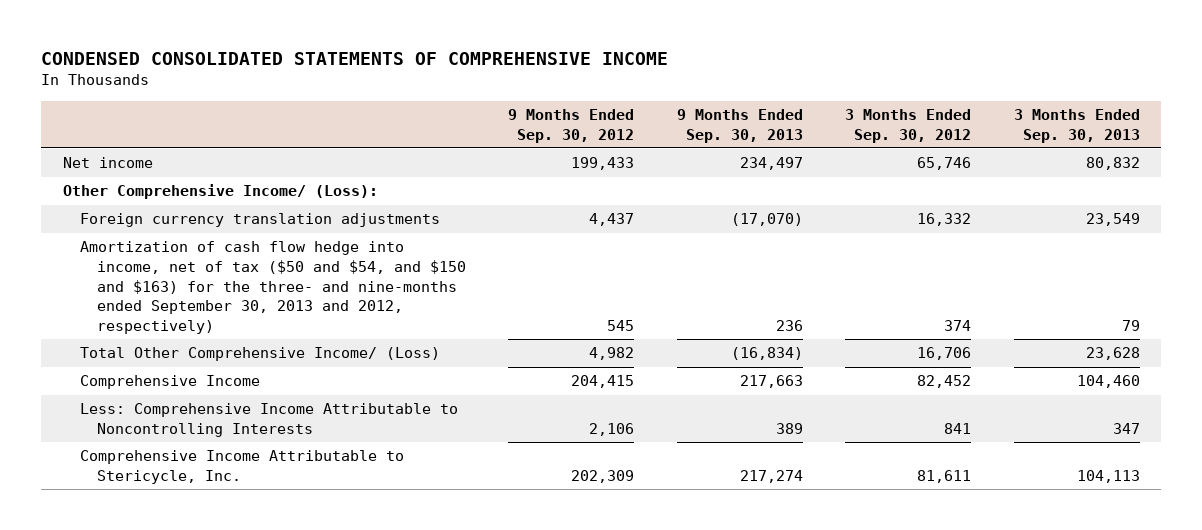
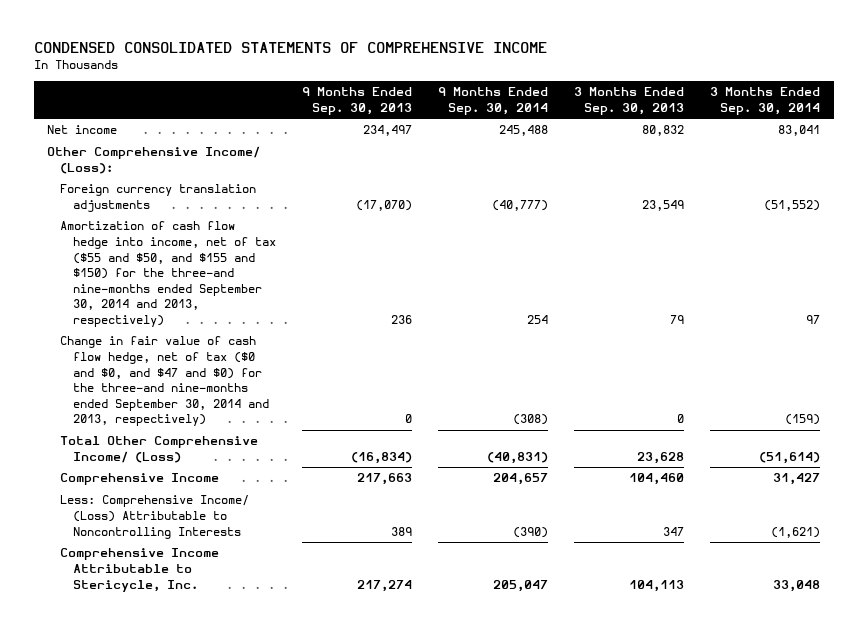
[508,109,635,143] 9 Months Ended Sep. 30, 2012 -> none
[845,109,972,143] 3 Months Ended Sep. 30, 2012 -> none
none -> [438,87,549,115] 9 Months Ended Sep. 30, 2014
none -> [710,87,821,115] 3 Months Ended Sep. 30, 2014
[79,241,466,334] Amortization of cash flow hedge into income, net of tax ($50 and $54, and $150 and $163) for the three- and nine-months ended September 30, 2013 and 2012, respectively) -> [60,221,276,327] Amortization of cash flow hedge into income, net of tax ($55 and $50, and $155 and $150) for the three-and nine-months ended September 30, 2014 and 2013, respectively)
none -> [60,336,269,427] Change in fair value of cash flow hedge, net of tax ($0 and $0, and $47 and $0) for the three-and nine-months ended September 30, 2014 and 2013, respectively)
[79,403,458,438] Less: Comprehensive Income Attributable to Noncontrolling Interests -> [60,495,250,539] Less: Comprehensive Income/ (Loss) Attributable to Noncontrolling Interests

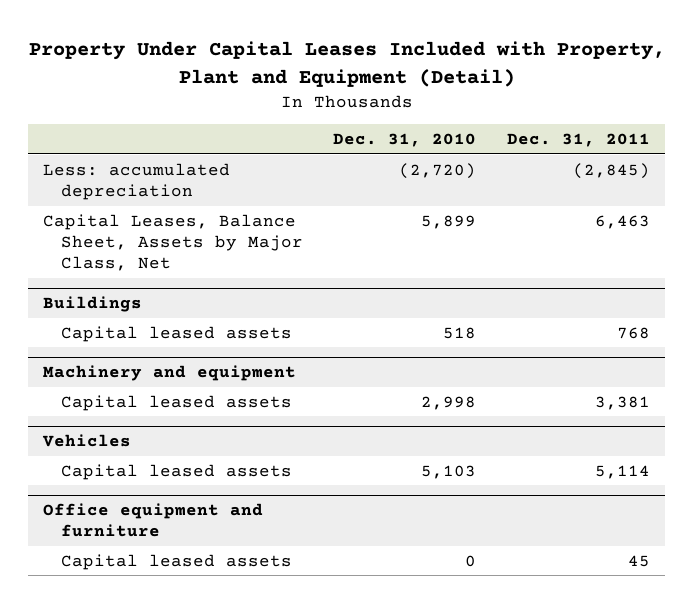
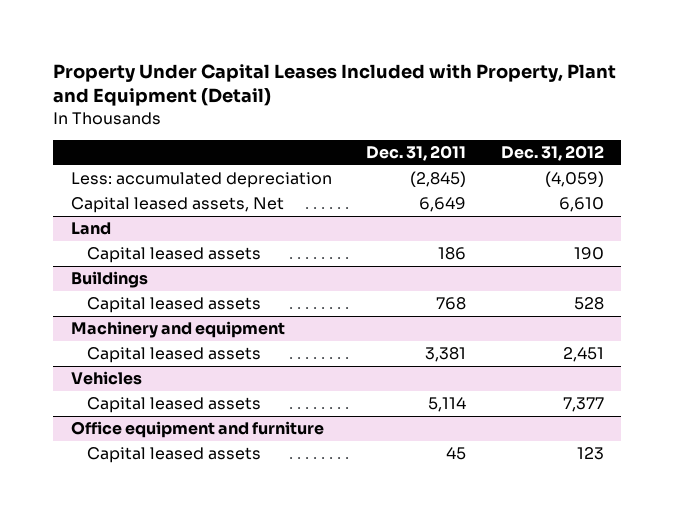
[333,133,477,148] Dec. 31, 2010 -> none
none -> [501,144,605,161] Dec. 31, 2012
[43,213,303,271] Capital Leases, Balance Sheet, Assets by Major Class, Net -> [70,197,284,214] Capital leased assets, Net
[595,214,651,229] 6,463 -> [419,197,467,213] 6,649
none -> [70,222,111,236] Land
none -> [87,247,262,264] Capital leased assets

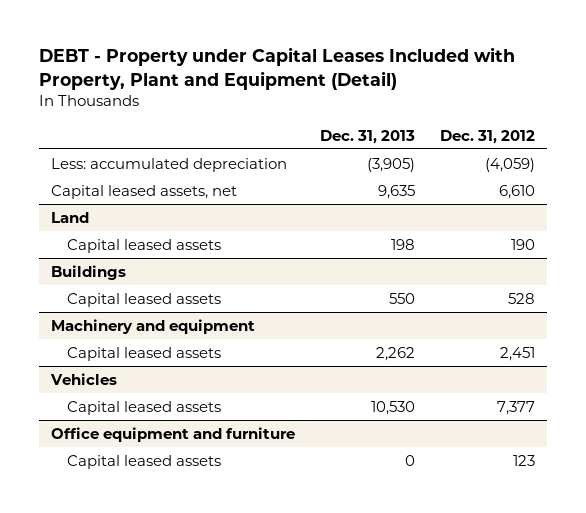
[53,63,617,107] Property Under Capital Leases Included with Property, Plant and Equipment (Detail) -> [38,47,515,90] DEBT - Property under Capital Leases Included with Property, Plant and Equipment (Detail)
[366,144,467,161] Dec. 31, 2011 -> none
none -> [320,129,416,144] Dec. 31, 2013
[70,197,284,214] Capital leased assets, Net -> [51,184,238,199] Capital leased assets, net

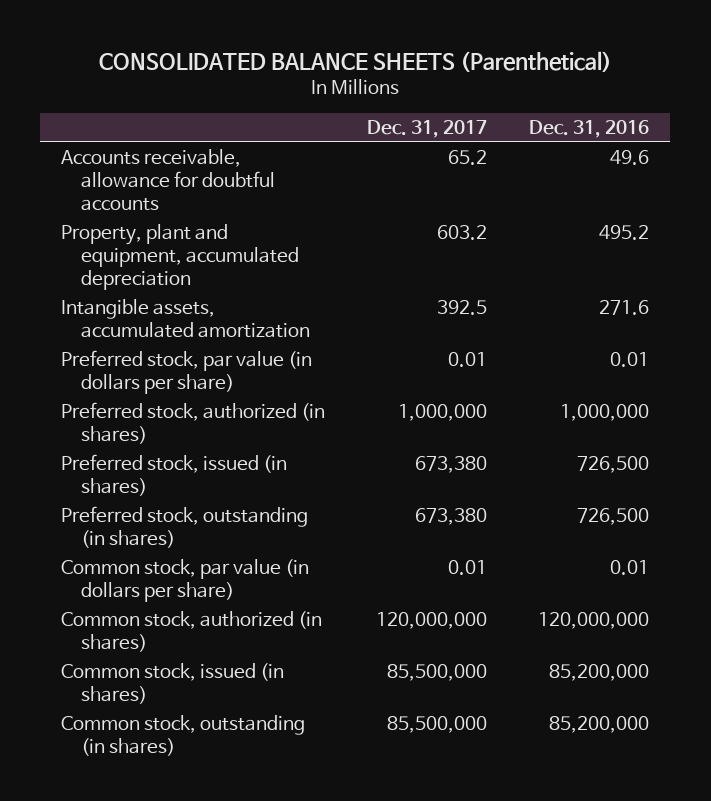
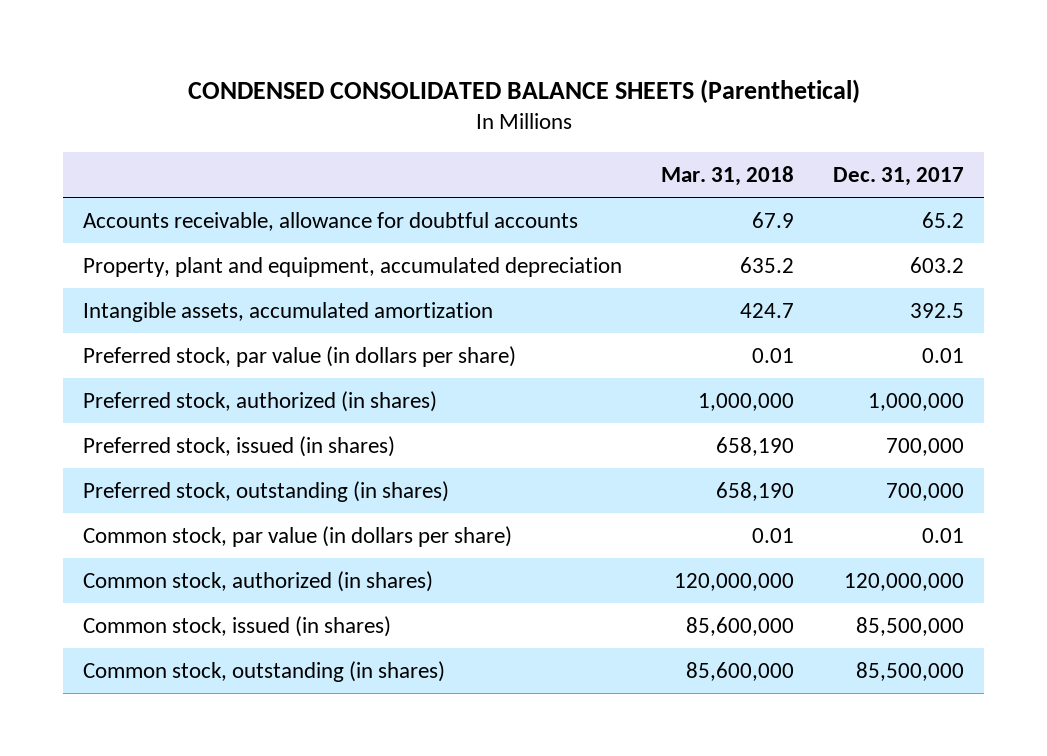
[99,51,613,73] CONSOLIDATED BALANCE SHEETS (Parenthetical) -> [187,78,860,103] CONDENSED CONSOLIDATED BALANCE SHEETS (Parenthetical)
[529,119,650,138] Dec. 31, 2016 -> none
none -> [661,165,795,186] Mar. 31, 2018
[415,456,488,474] 673,380 -> [886,438,965,457] 700,000
[415,508,488,526] 673,380 -> [886,483,965,502] 700,000

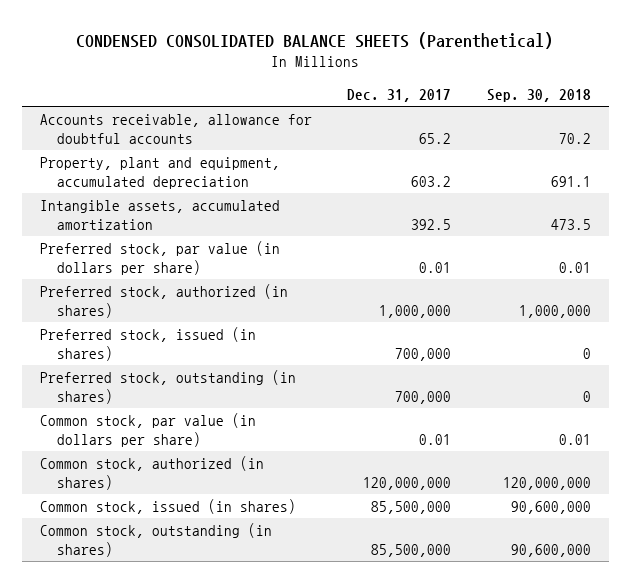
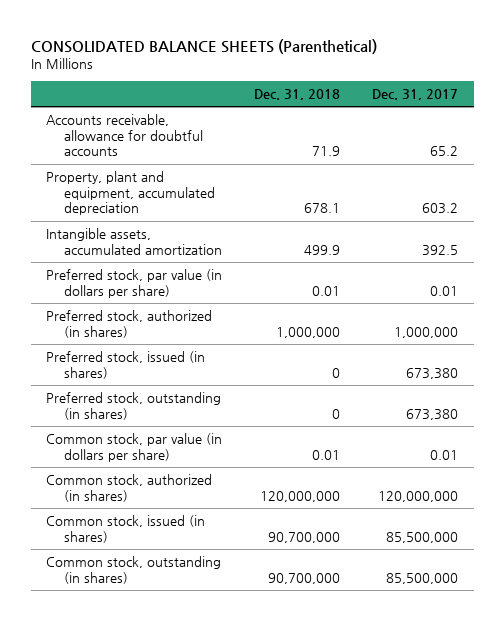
[76,31,554,49] CONDENSED CONSOLIDATED BALANCE SHEETS (Parenthetical) -> [30,38,377,54] CONSOLIDATED BALANCE SHEETS (Parenthetical)
[486,88,591,102] Sep. 30, 2018 -> none
none -> [254,89,341,101] Dec. 31, 2018
[395,347,452,361] 700,000 -> [405,367,458,379] 673,380
[395,390,452,404] 700,000 -> [405,408,458,420] 673,380

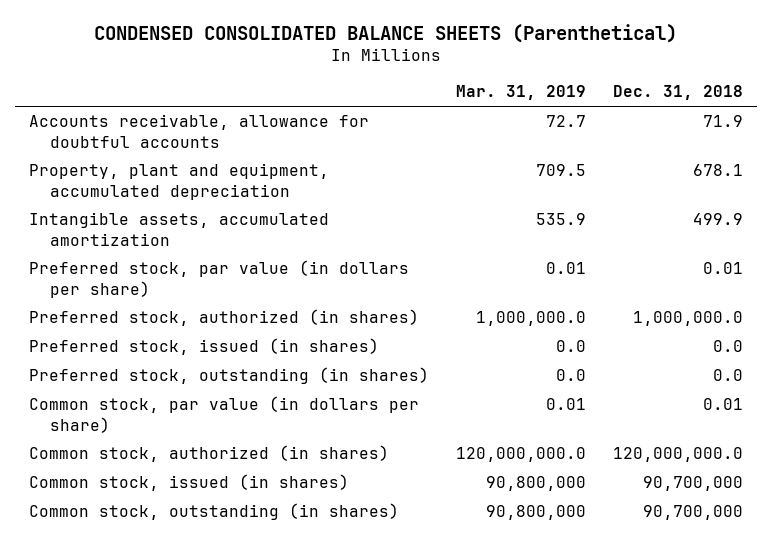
[30,38,377,54] CONSOLIDATED BALANCE SHEETS (Parenthetical) -> [93,23,677,43] CONDENSED CONSOLIDATED BALANCE SHEETS (Parenthetical)
[371,89,458,101] Dec. 31, 2017 -> none
none -> [455,85,586,101] Mar. 31, 2019
[276,326,341,338] 1,000,000 -> [632,311,743,327] 1,000,000.0
[332,367,341,378] 0 -> [712,340,743,353] 0.0
[332,408,341,419] 0 -> [712,369,743,382] 0.0
[260,490,341,502] 120,000,000 -> [612,447,743,463] 120,000,000.0

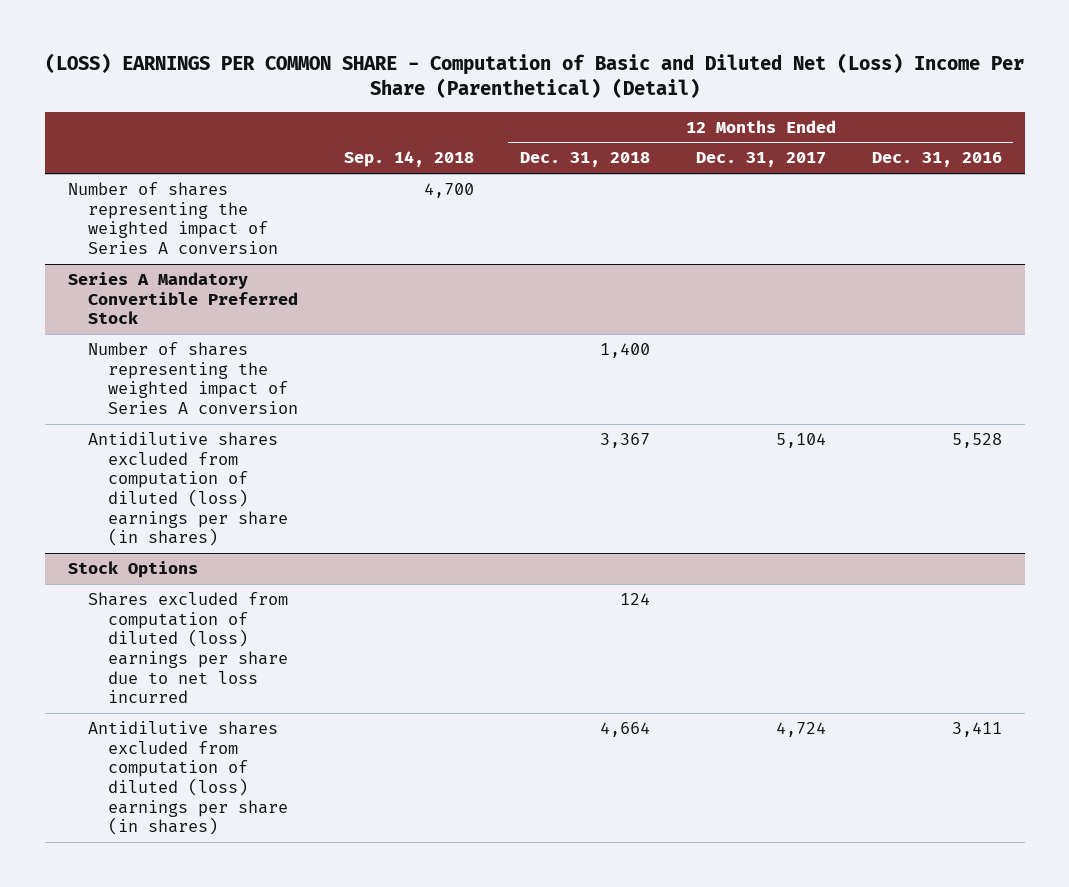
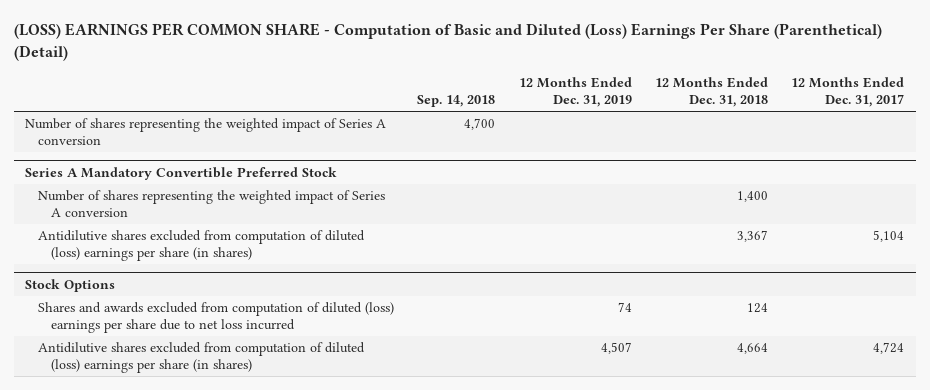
[44,52,1024,99] (LOSS) EARNINGS PER COMMON SHARE - Computation of Basic and Diluted Net (Loss) Income Per Share (Parenthetical) (Detail) -> [13,23,882,62] (LOSS) EARNINGS PER COMMON SHARE - Computation of Basic and Diluted (Loss) Earnings Per Share (Parenthetical) (Detail)
[871,152,1002,168] Dec. 31, 2016 -> none
none -> [518,77,632,108] 12 Months Ended Dec. 31, 2019
[87,592,288,704] Shares excluded from computation of diluted (loss) earnings per share due to net loss incurred -> [38,302,395,334] Shares and awards excluded from computation of diluted (loss) earnings per share due to net loss incurred

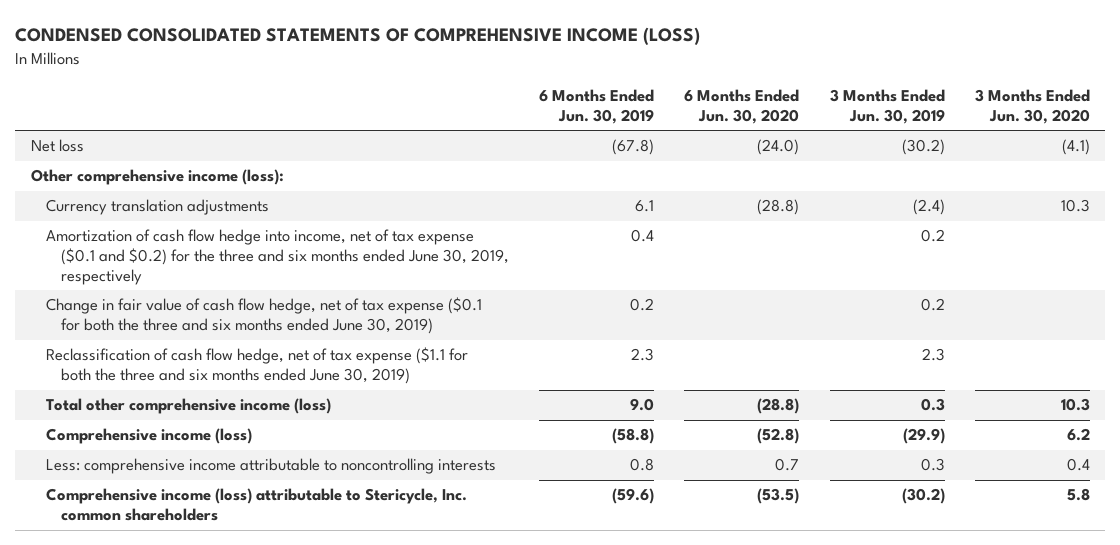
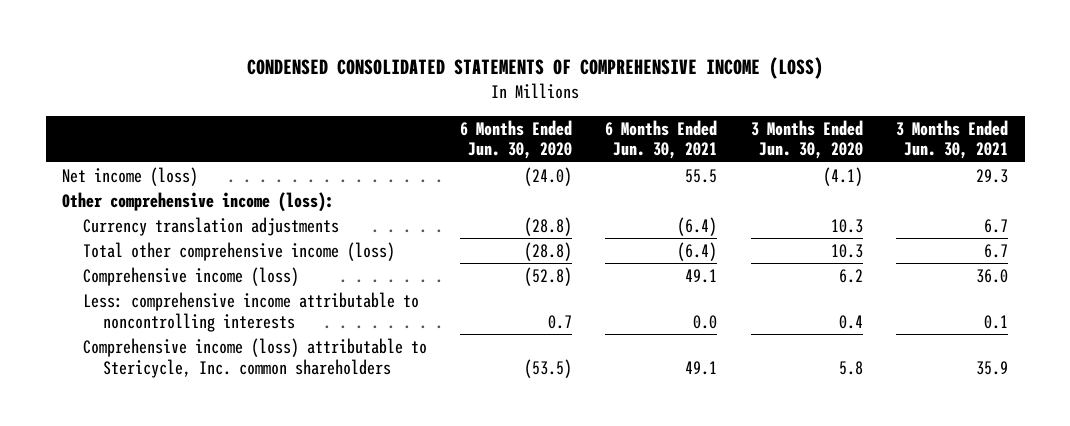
[539,89,655,124] 6 Months Ended Jun. 30, 2019 -> none
[829,89,945,124] 3 Months Ended Jun. 30, 2019 -> none
none -> [605,119,718,160] 6 Months Ended Jun. 30, 2021
none -> [895,119,1008,160] 3 Months Ended Jun. 30, 2021
[30,139,84,153] Net loss -> [62,166,199,186] Net income (loss)
[45,229,509,285] Amortization of cash flow hedge into income, net of tax expense ($0.1 and $0.2) for the three and six months ended June 30, 2019, respectively -> none
[45,297,482,335] Change in fair value of cash flow hedge, net of tax expense ($0.1 for both the three and six months ended June 30, 2019) -> none
[45,347,468,385] Reclassification of cash flow hedge, net of tax expense ($1.1 for both the three and six months ended June 30, 2019) -> none

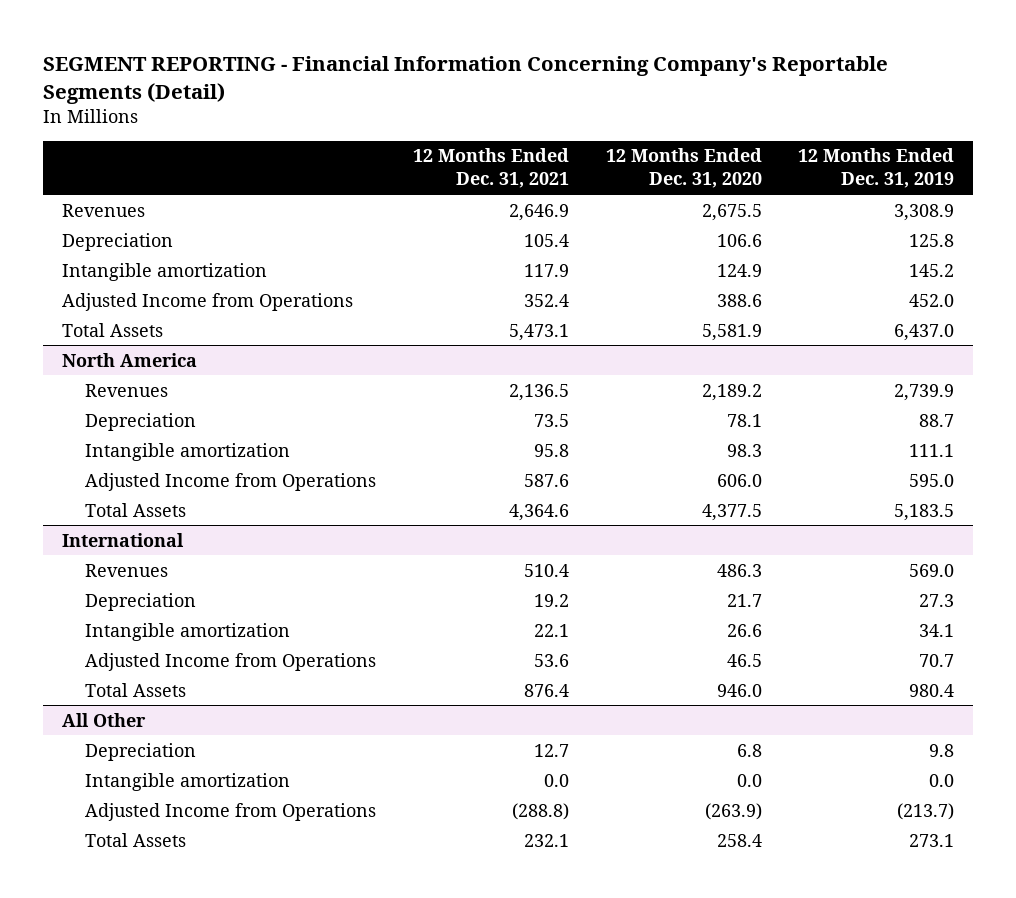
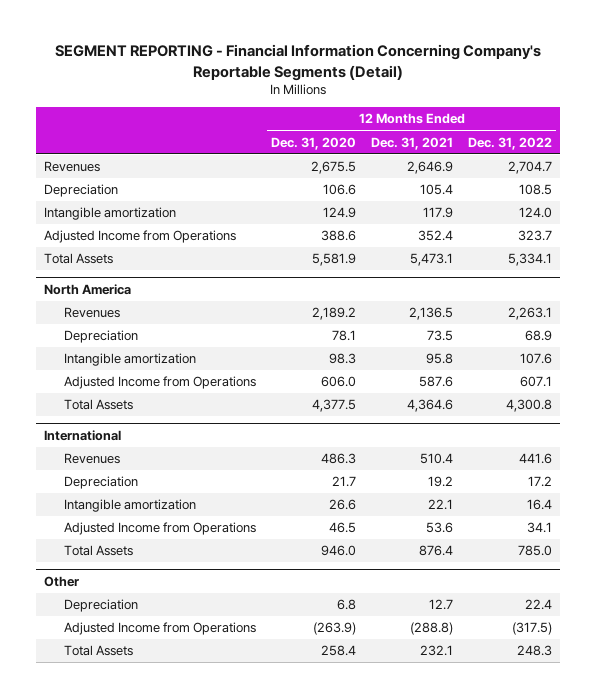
[798,148,955,189] 12 Months Ended Dec. 31, 2019 -> none
none -> [468,136,553,150] Dec. 31, 2022
[61,712,146,727] All Other -> [43,576,79,588] Other
[84,772,290,791] Intangible amortization -> none

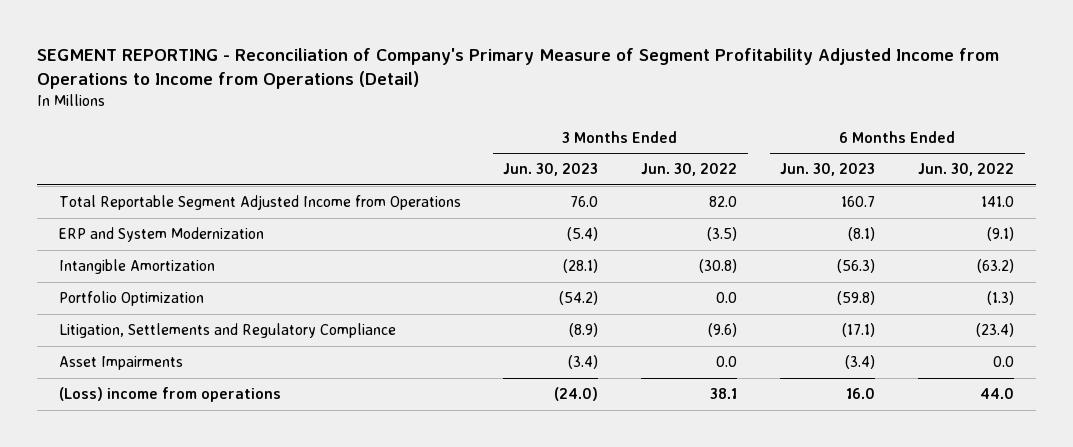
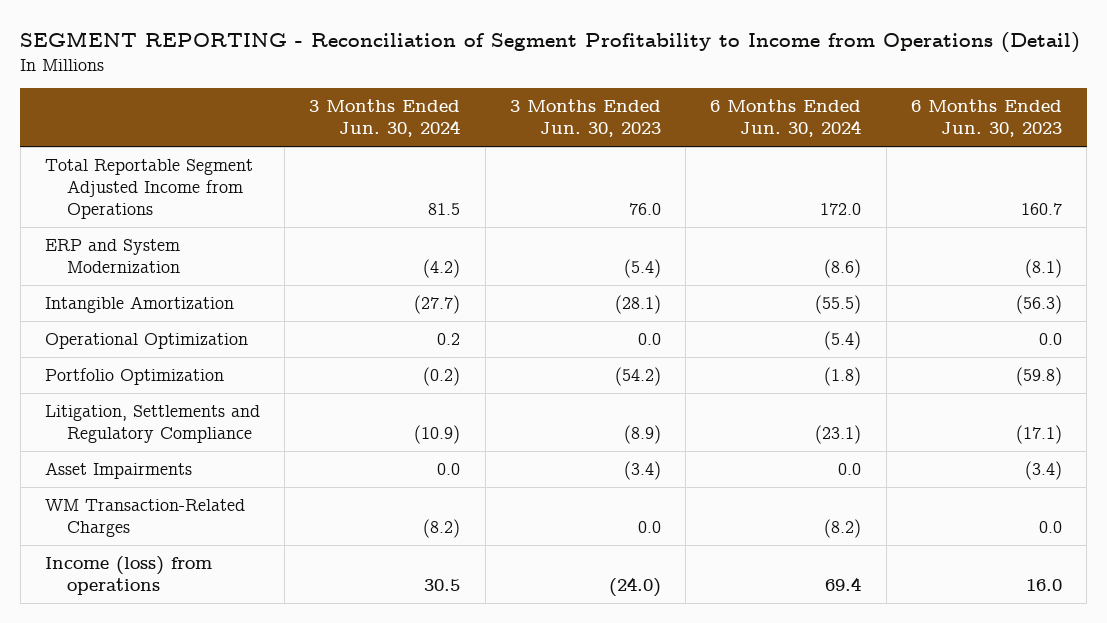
[37,48,1000,90] SEGMENT REPORTING - Reconciliation of Company's Primary Measure of Segment Profitability Adjusted Income from Operations to Income from Operations (Detail) -> [20,31,1081,54] SEGMENT REPORTING - Reconciliation of Segment Profitability to Income from Operations (Detail)
[641,163,738,177] Jun. 30, 2022 -> none
[918,163,1015,177] Jun. 30, 2022 -> none
none -> [309,99,461,138] 3 Months Ended Jun. 30, 2024
none -> [710,99,862,138] 6 Months Ended Jun. 30, 2024
none -> [45,332,249,349] Operational Optimization
none -> [45,498,246,538] WM Transaction-Related Charges
[58,387,281,403] (Loss) income from operations -> [45,555,213,596] Income (loss) from operations

